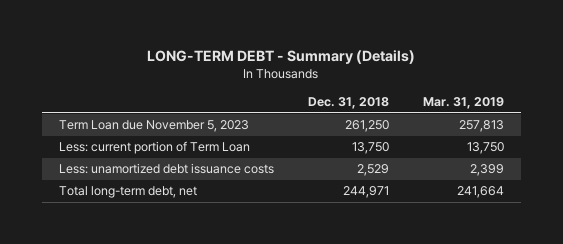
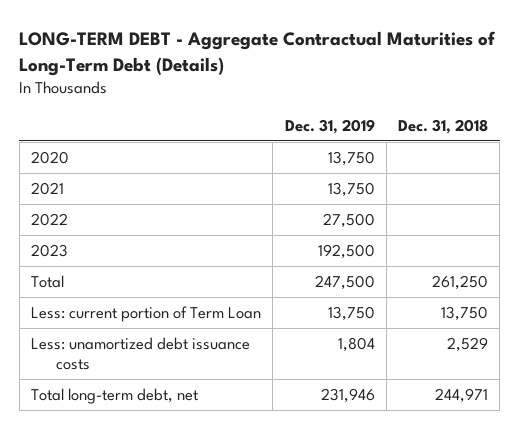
[147,50,416,65] LONG-TERM DEBT - Summary (Details) -> [19,30,497,76] LONG-TERM DEBT - Aggregate Contractual Maturities of Long-Term Debt (Details)
[422,97,504,110] Mar. 31, 2019 -> none
none -> [284,118,375,134] Dec. 31, 2019
none -> [30,151,69,165] 2020
none -> [30,182,64,196] 2021
none -> [30,213,68,227] 2022
none -> [30,244,68,258] 2023
[58,120,249,133] Term Loan due November 5, 2023 -> [30,275,64,289] Total

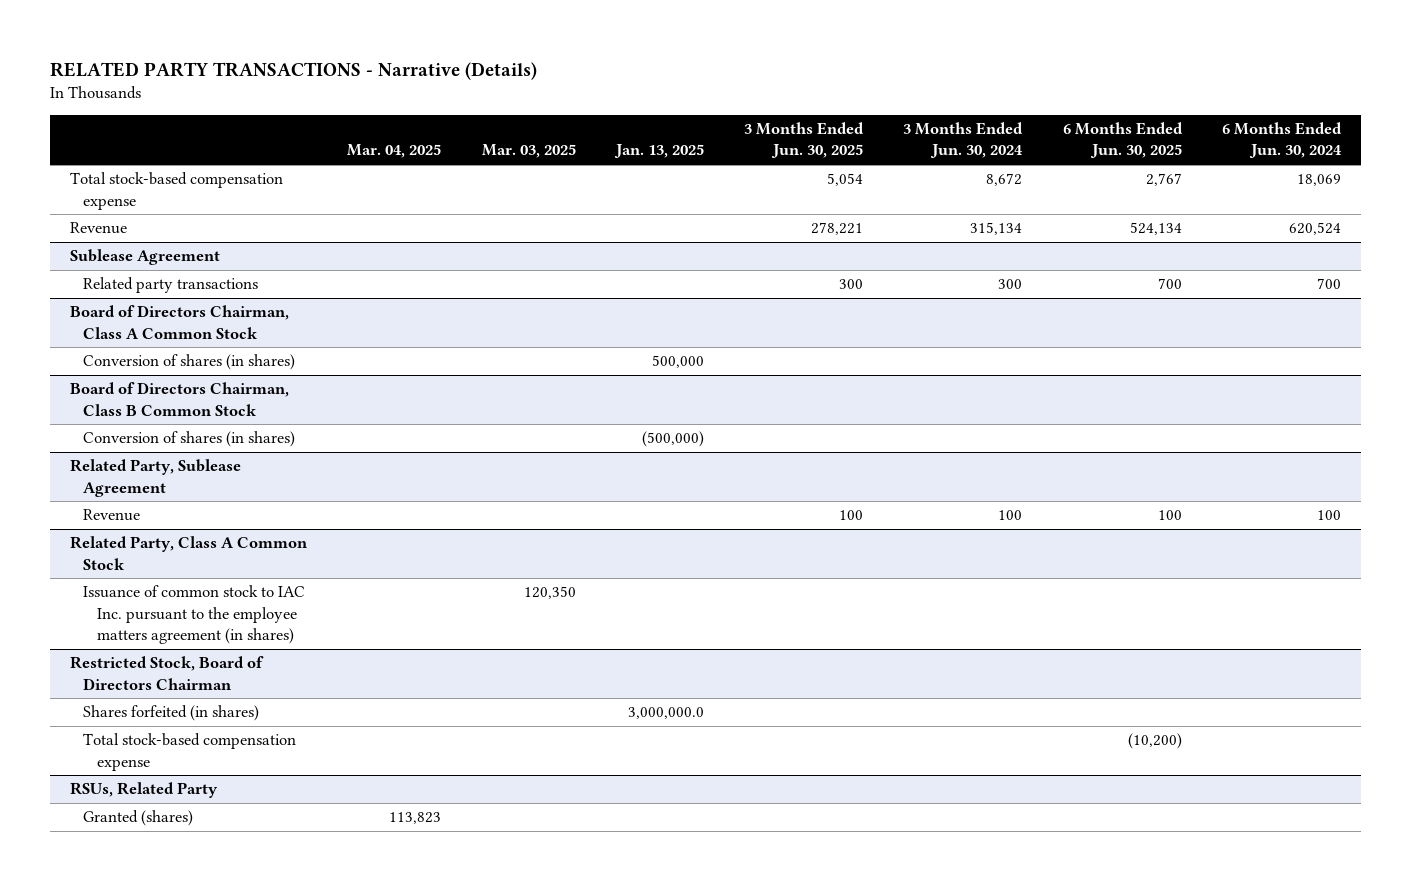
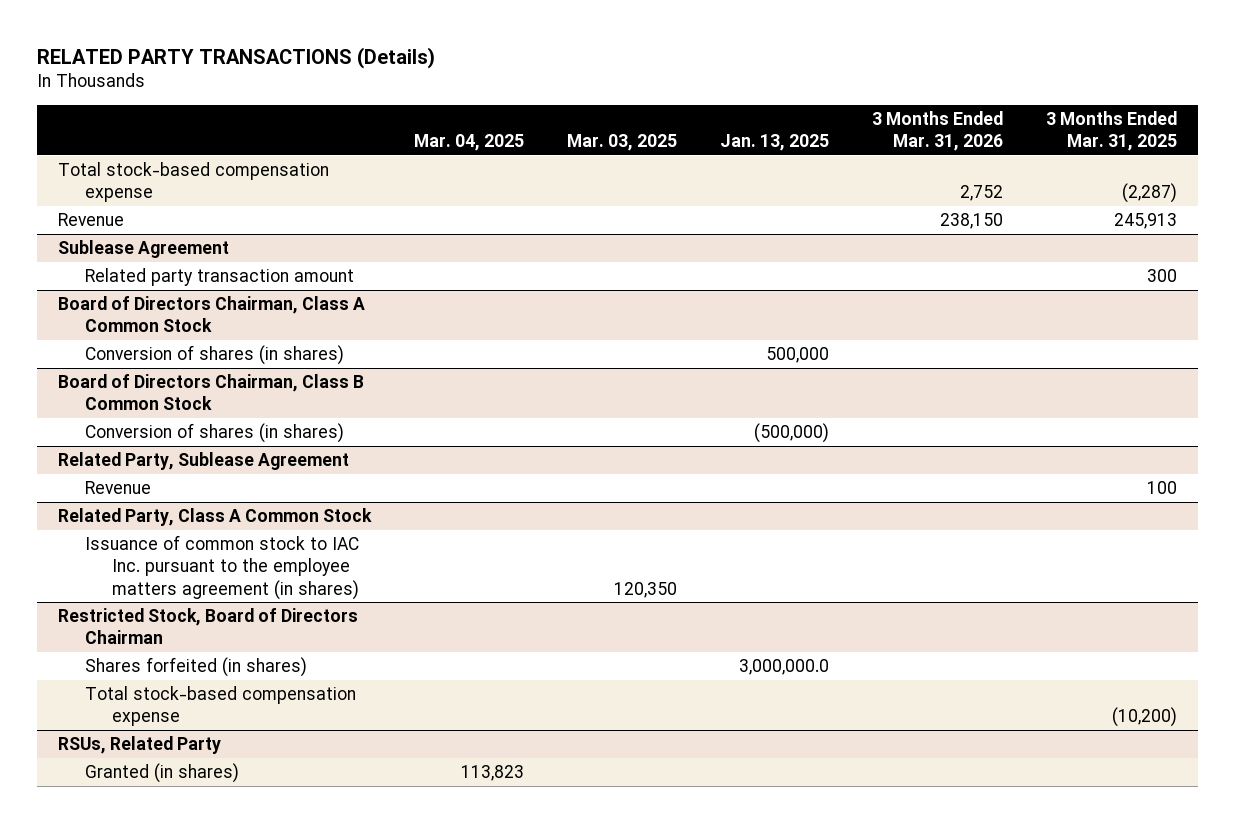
[49,61,537,80] RELATED PARTY TRANSACTIONS - Narrative (Details) -> [36,46,435,69] RELATED PARTY TRANSACTIONS (Details)
[744,122,865,159] 3 Months Ended Jun. 30, 2025 -> none
[903,122,1024,159] 3 Months Ended Jun. 30, 2024 -> none
[1062,122,1183,159] 6 Months Ended Jun. 30, 2025 -> none
[1222,122,1343,159] 6 Months Ended Jun. 30, 2024 -> none
none -> [872,110,1004,152] 3 Months Ended Mar. 31, 2026
none -> [1045,110,1177,152] 3 Months Ended Mar. 31, 2025
[83,277,259,294] Related party transactions -> [85,268,355,287] Related party transaction amount
[83,810,194,827] Granted (shares) -> [85,763,240,784] Granted (in shares)

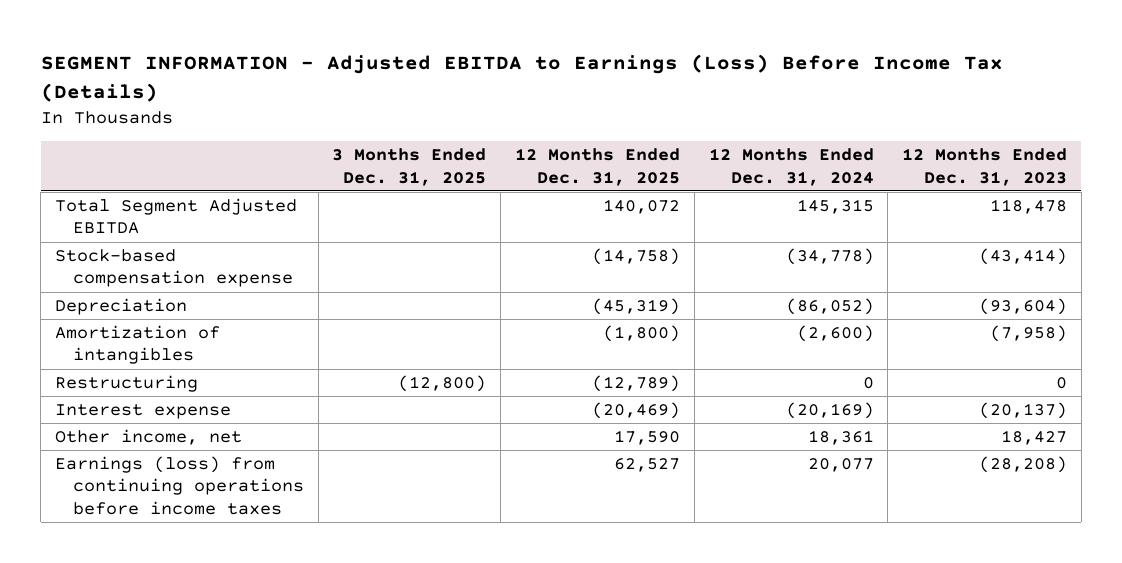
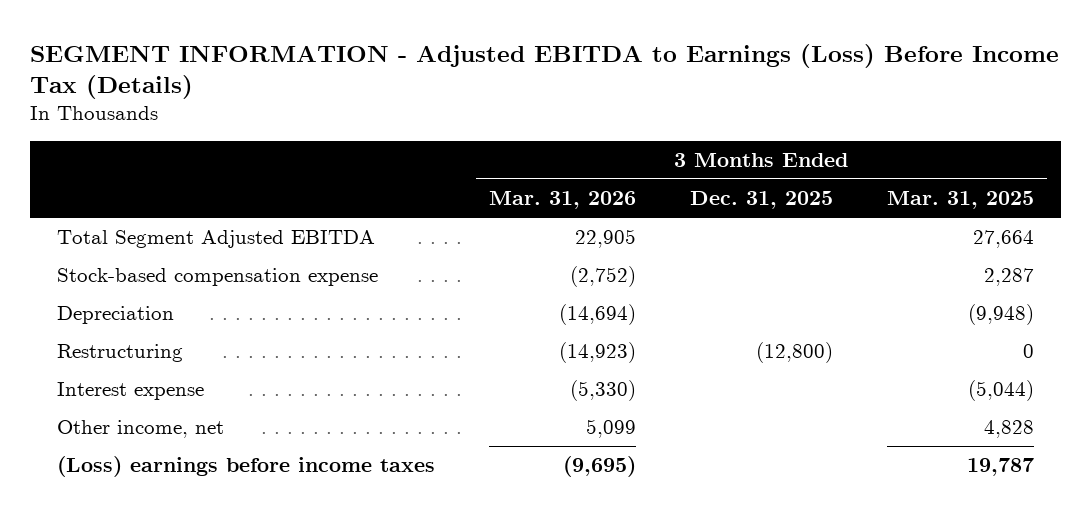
[514,148,680,186] 12 Months Ended Dec. 31, 2025 -> none
[708,148,874,186] 12 Months Ended Dec. 31, 2024 -> none
[902,148,1068,186] 12 Months Ended Dec. 31, 2023 -> none
none -> [489,191,637,210] Mar. 31, 2026
none -> [886,191,1034,210] Mar. 31, 2025
[55,325,221,365] Amortization of intangibles -> none
[55,456,304,515] Earnings (loss) from continuing operations before income taxes -> [57,456,436,478] (Loss) earnings before income taxes

